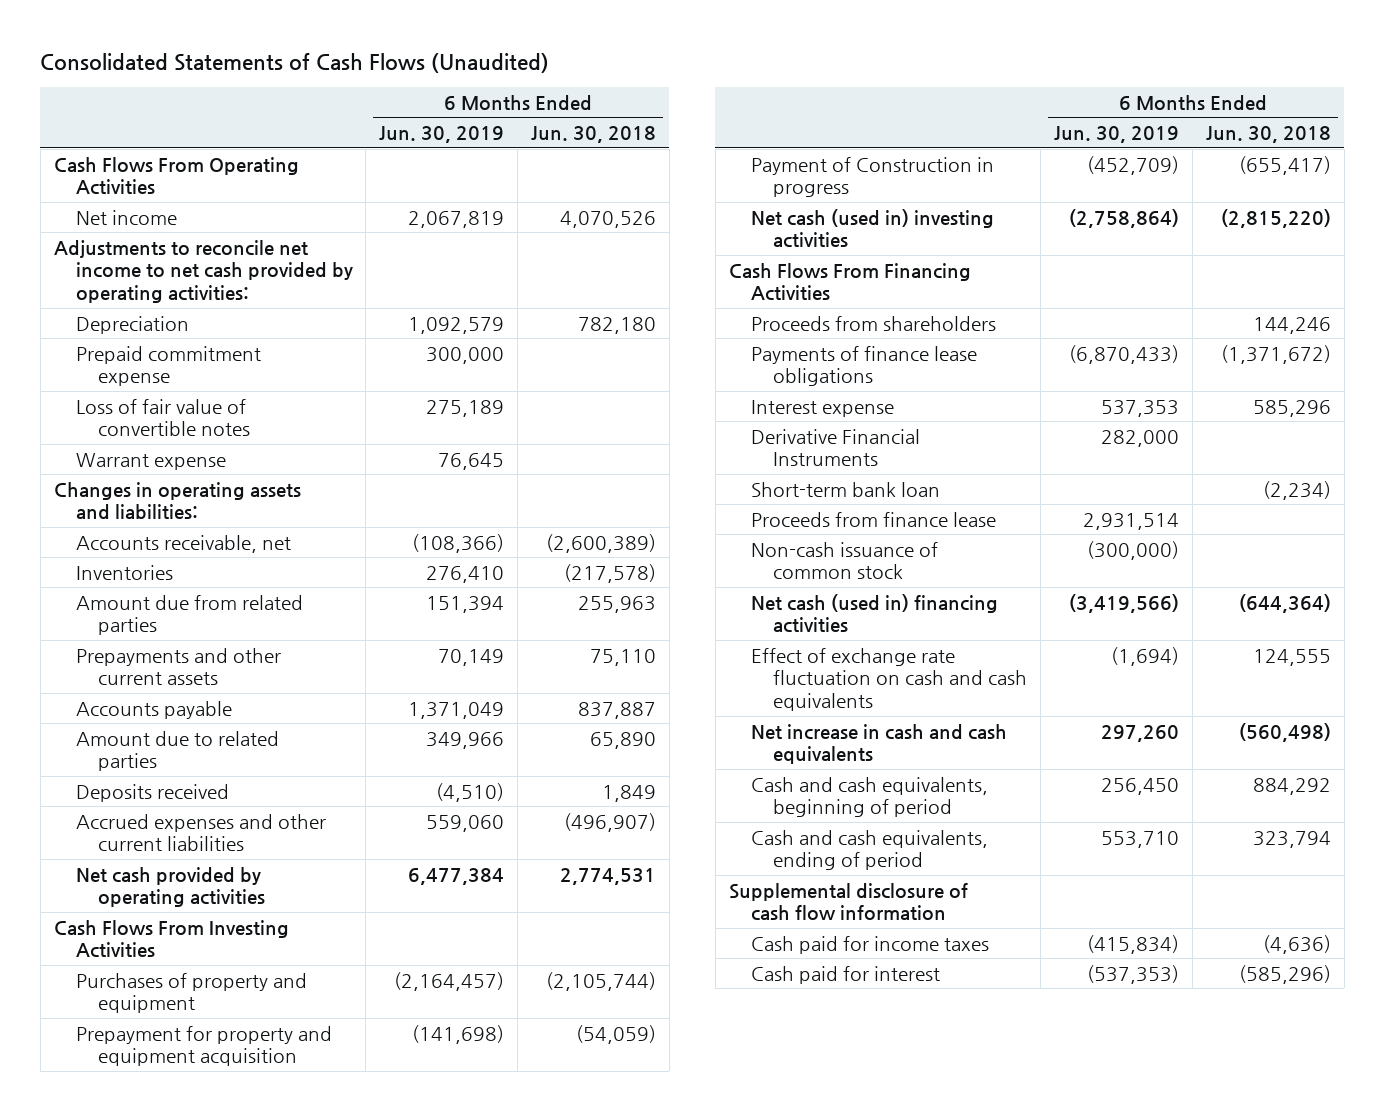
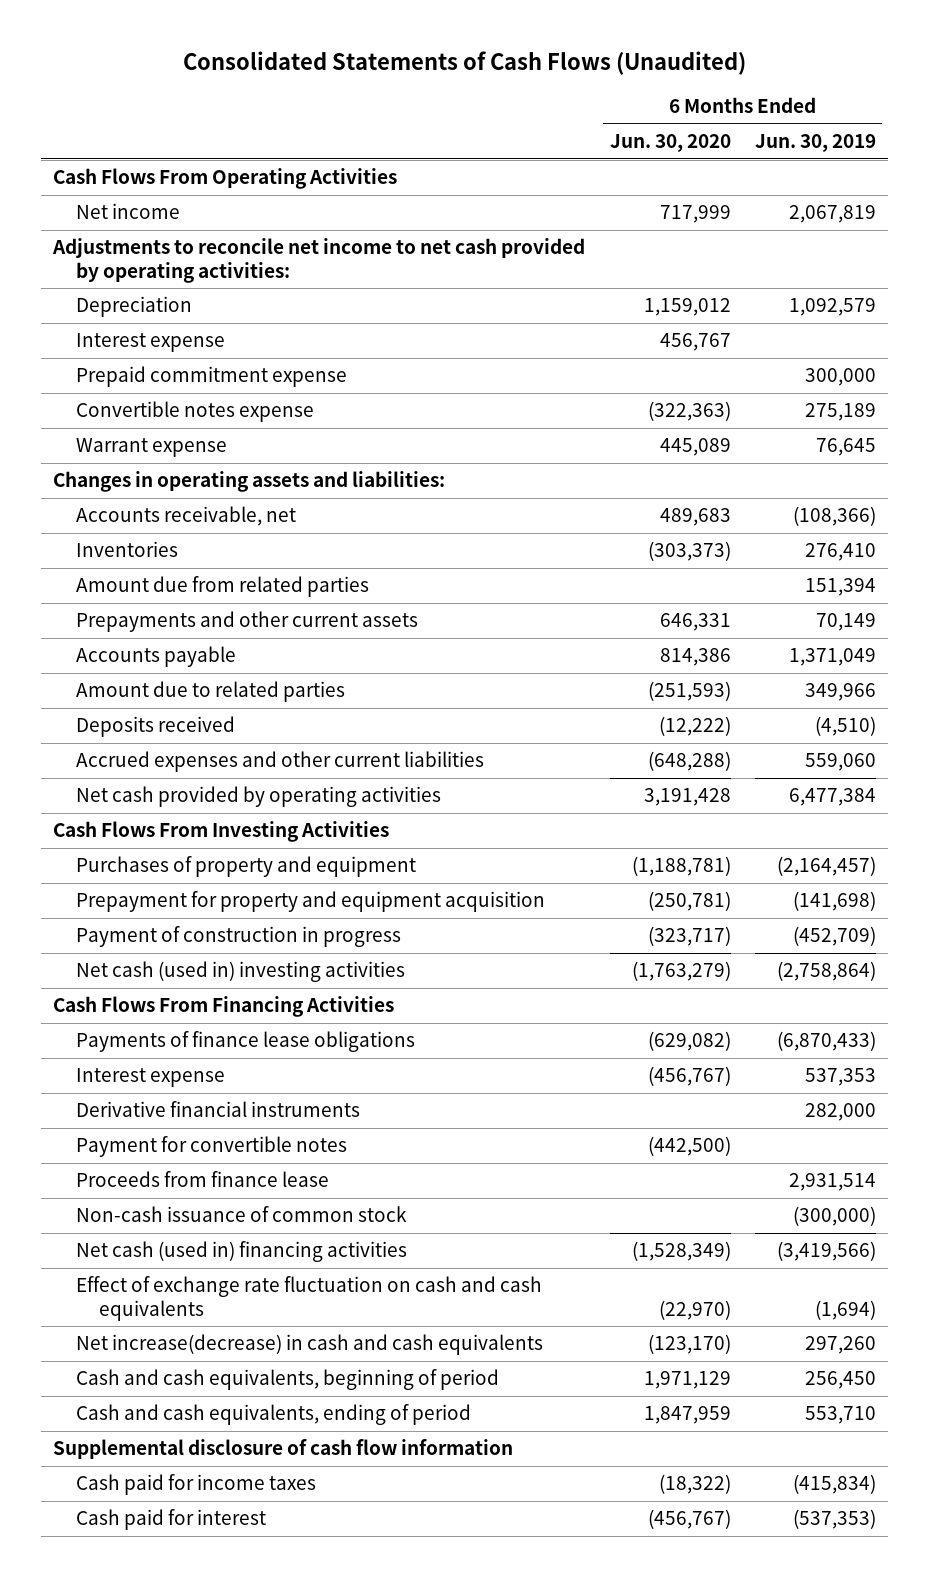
[530,126,656,144] Jun. 30, 2018 -> none
none -> [609,134,731,153] Jun. 30, 2020
none -> [75,333,225,353] Interest expense
[75,398,250,437] Loss of fair value of convertible notes -> [75,401,314,423] Convertible notes expense
[750,156,994,198] Payment of Construction in progress -> [75,926,401,948] Payment of construction in progress
[750,315,996,331] Proceeds from shareholders -> none
[750,481,940,497] Short-term bank loan -> none
[750,428,920,467] Derivative Financial Instruments -> [75,1101,360,1118] Derivative financial instruments
none -> [75,1136,347,1158] Payment for convertible notes
[750,723,1007,765] Net increase in cash and cash equivalents -> [75,1334,543,1356] Net increase(decrease) in cash and cash equivalents

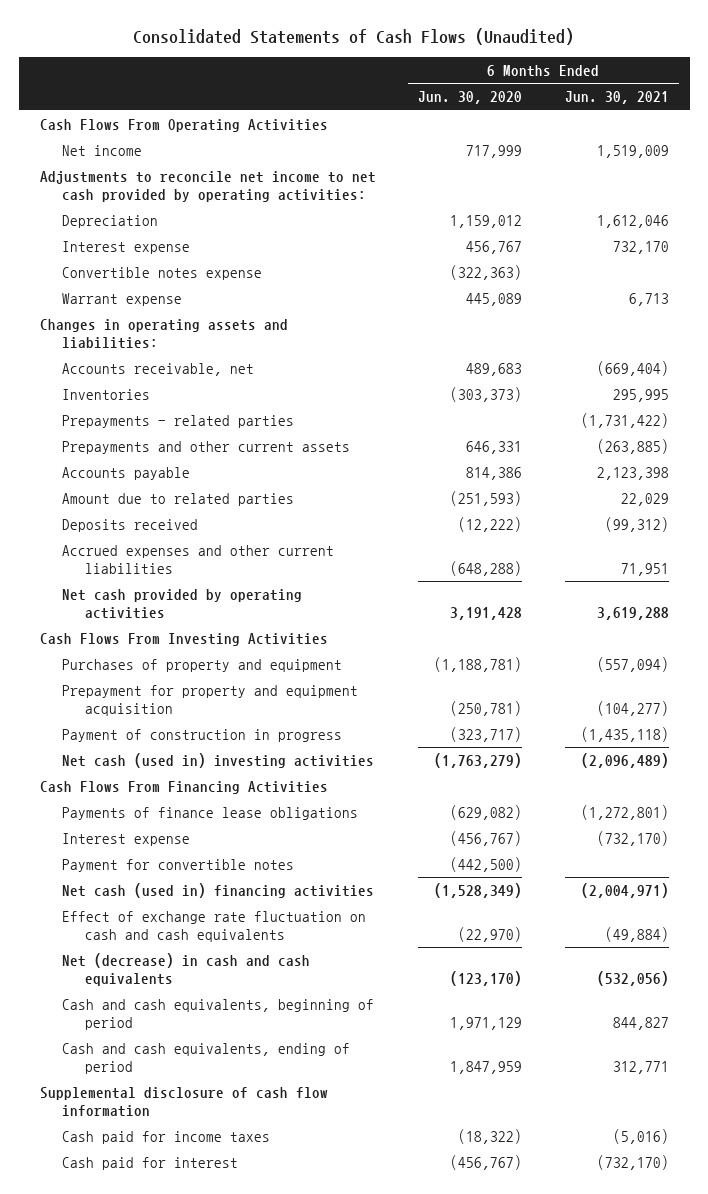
[755,134,877,153] Jun. 30, 2019 -> none
none -> [564,91,669,105] Jun. 30, 2021
[75,366,347,388] Prepaid commitment expense -> none
[75,576,369,598] Amount due from related parties -> [62,414,295,428] Prepayments - related parties
[75,1101,360,1118] Derivative financial instruments -> none
[75,1171,329,1188] Proceeds from finance lease -> none
[75,1206,407,1223] Non-cash issuance of common stock -> none
[75,1334,543,1356] Net increase(decrease) in cash and cash equivalents -> [62,952,311,986] Net (decrease) in cash and cash equivalents

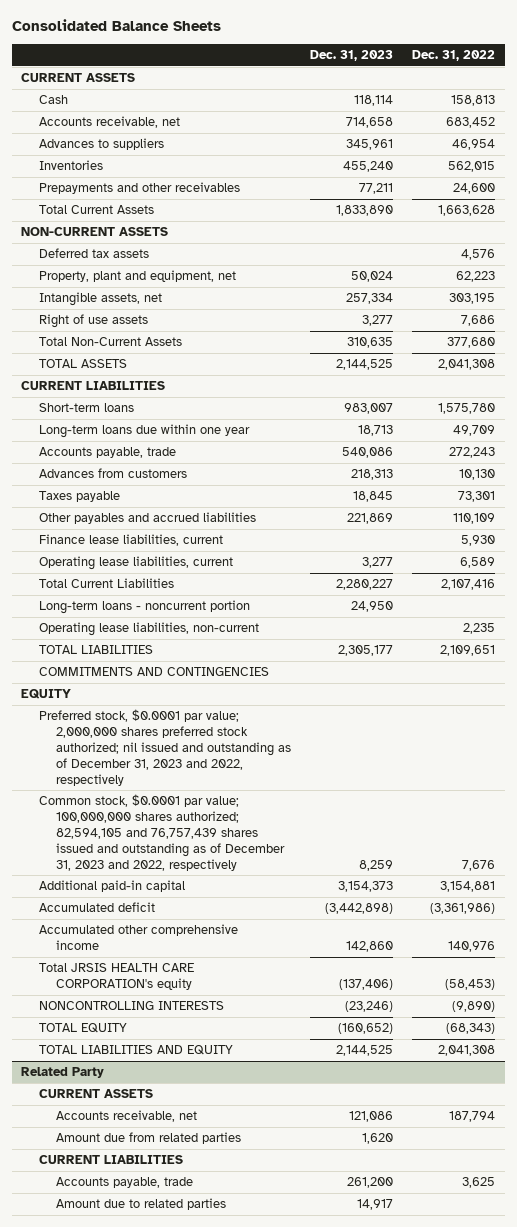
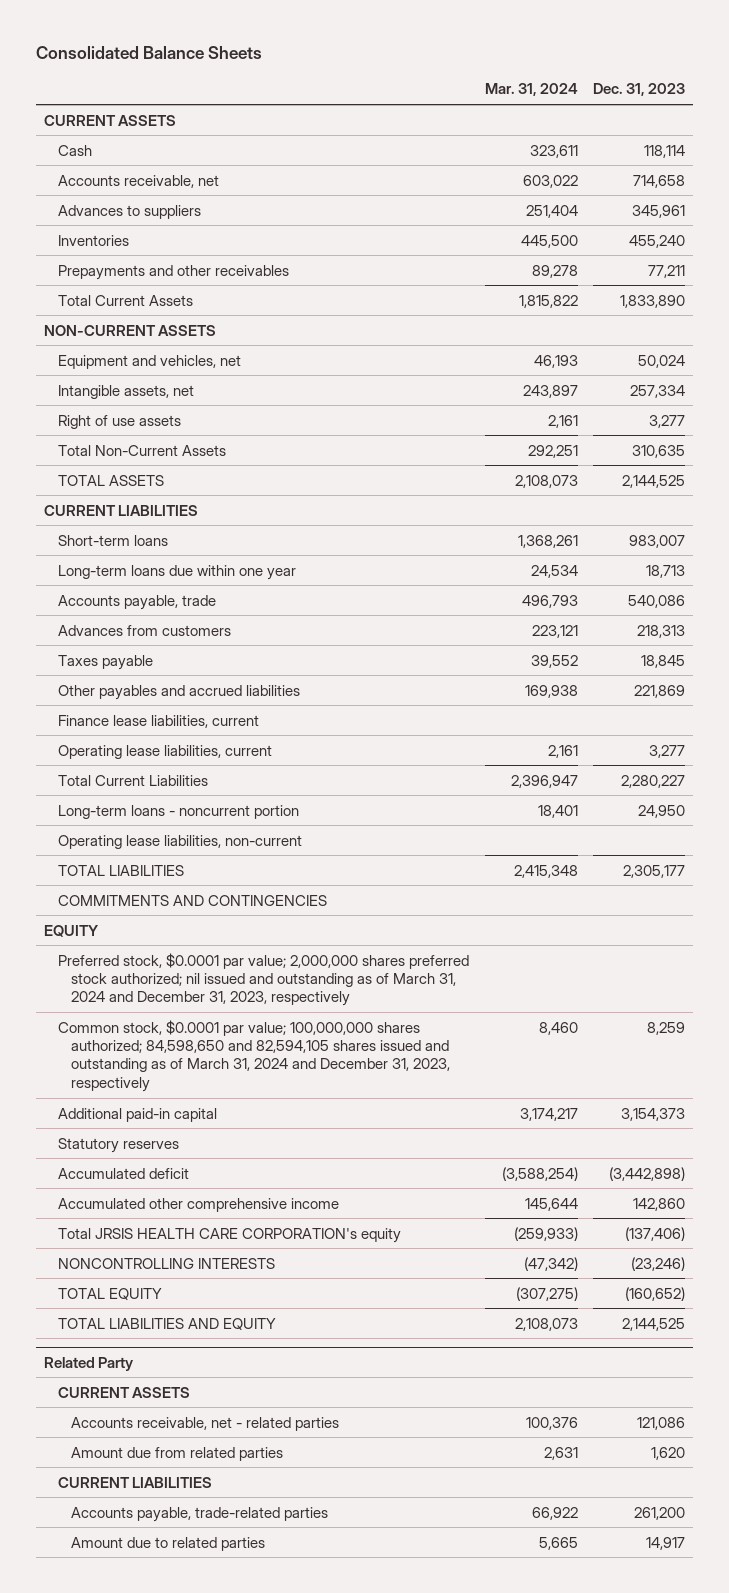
[412,50,496,62] Dec. 31, 2022 -> none
none -> [484,83,578,97] Mar. 31, 2024
[38,248,149,259] Deferred tax assets -> none
[38,270,236,283] Property, plant and equipment, net -> [57,354,241,369] Equipment and vehicles, net
[38,709,292,786] Preferred stock, $0.0001 par value; 2,000,000 shares preferred stock authorized; nil issued and outstanding as of December 31, 2023 and 2022, respectively -> [57,952,469,1007] Preferred stock, $0.0001 par value; 2,000,000 shares preferred stock authorized; nil issued and outstanding as of March 31, 2024 and December 31, 2023, respectively
[38,794,286,871] Common stock, $0.0001 par value; 100,000,000 shares authorized; 82,594,105 and 76,757,439 shares issued and outstanding as of December 31, 2023 and 2022, respectively -> [57,1019,451,1092] Common stock, $0.0001 par value; 100,000,000 shares authorized; 84,598,650 and 82,594,105 shares issued and outstanding as of March 31, 2024 and December 31, 2023, respectively
none -> [57,1137,179,1153] Statutory reserves
[56,1110,198,1123] Accounts receivable, net -> [71,1416,340,1431] Accounts receivable, net - related parties
[56,1177,194,1189] Accounts payable, trade -> [71,1506,329,1522] Accounts payable, trade-related parties

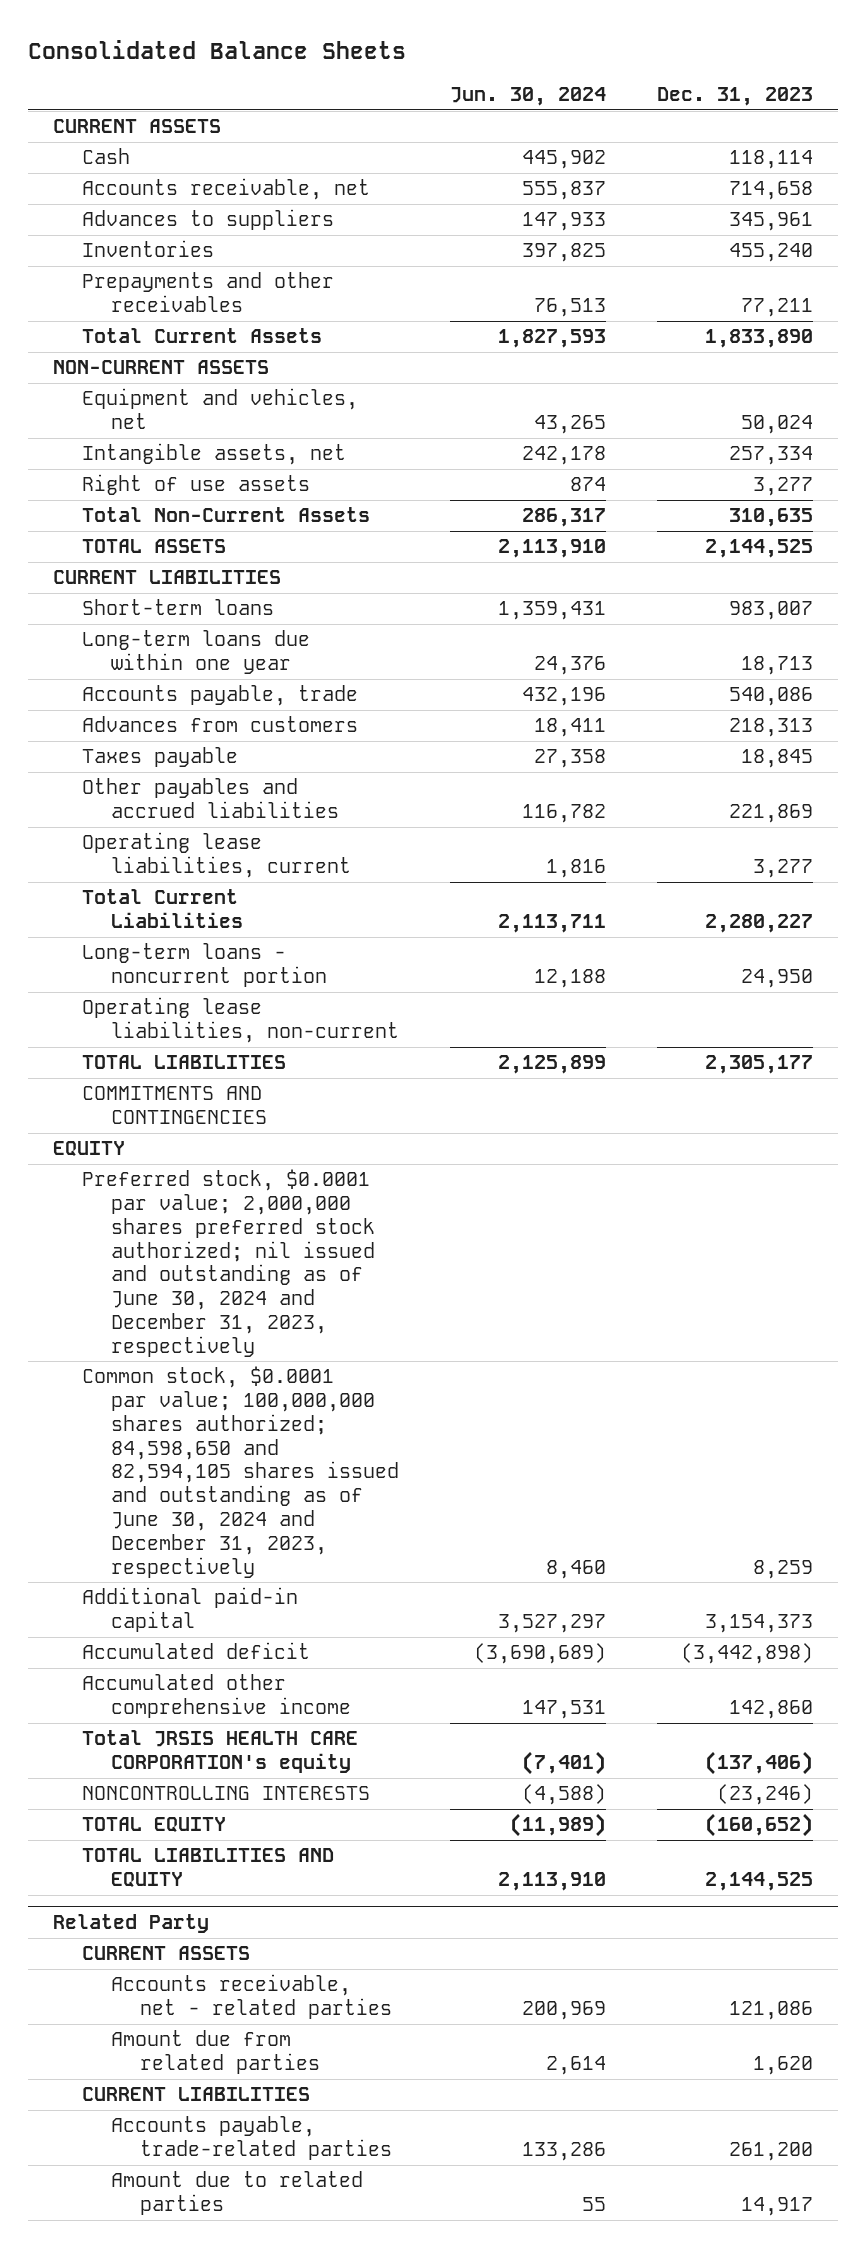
[484,83,578,97] Mar. 31, 2024 -> none
none -> [449,87,606,107] Jun. 30, 2024
[57,714,259,728] Finance lease liabilities, current -> none
[57,952,469,1007] Preferred stock, $0.0001 par value; 2,000,000 shares preferred stock authorized; nil issued and outstanding as of March 31, 2024 and December 31, 2023, respectively -> [82,1169,375,1357] Preferred stock, $0.0001 par value; 2,000,000 shares preferred stock authorized; nil issued and outstanding as of June 30, 2024 and December 31, 2023, respectively
[57,1019,451,1092] Common stock, $0.0001 par value; 100,000,000 shares authorized; 84,598,650 and 82,594,105 shares issued and outstanding as of March 31, 2024 and December 31, 2023, respectively -> [82,1366,399,1578] Common stock, $0.0001 par value; 100,000,000 shares authorized; 84,598,650 and 82,594,105 shares issued and outstanding as of June 30, 2024 and December 31, 2023, respectively
[57,1137,179,1153] Statutory reserves -> none

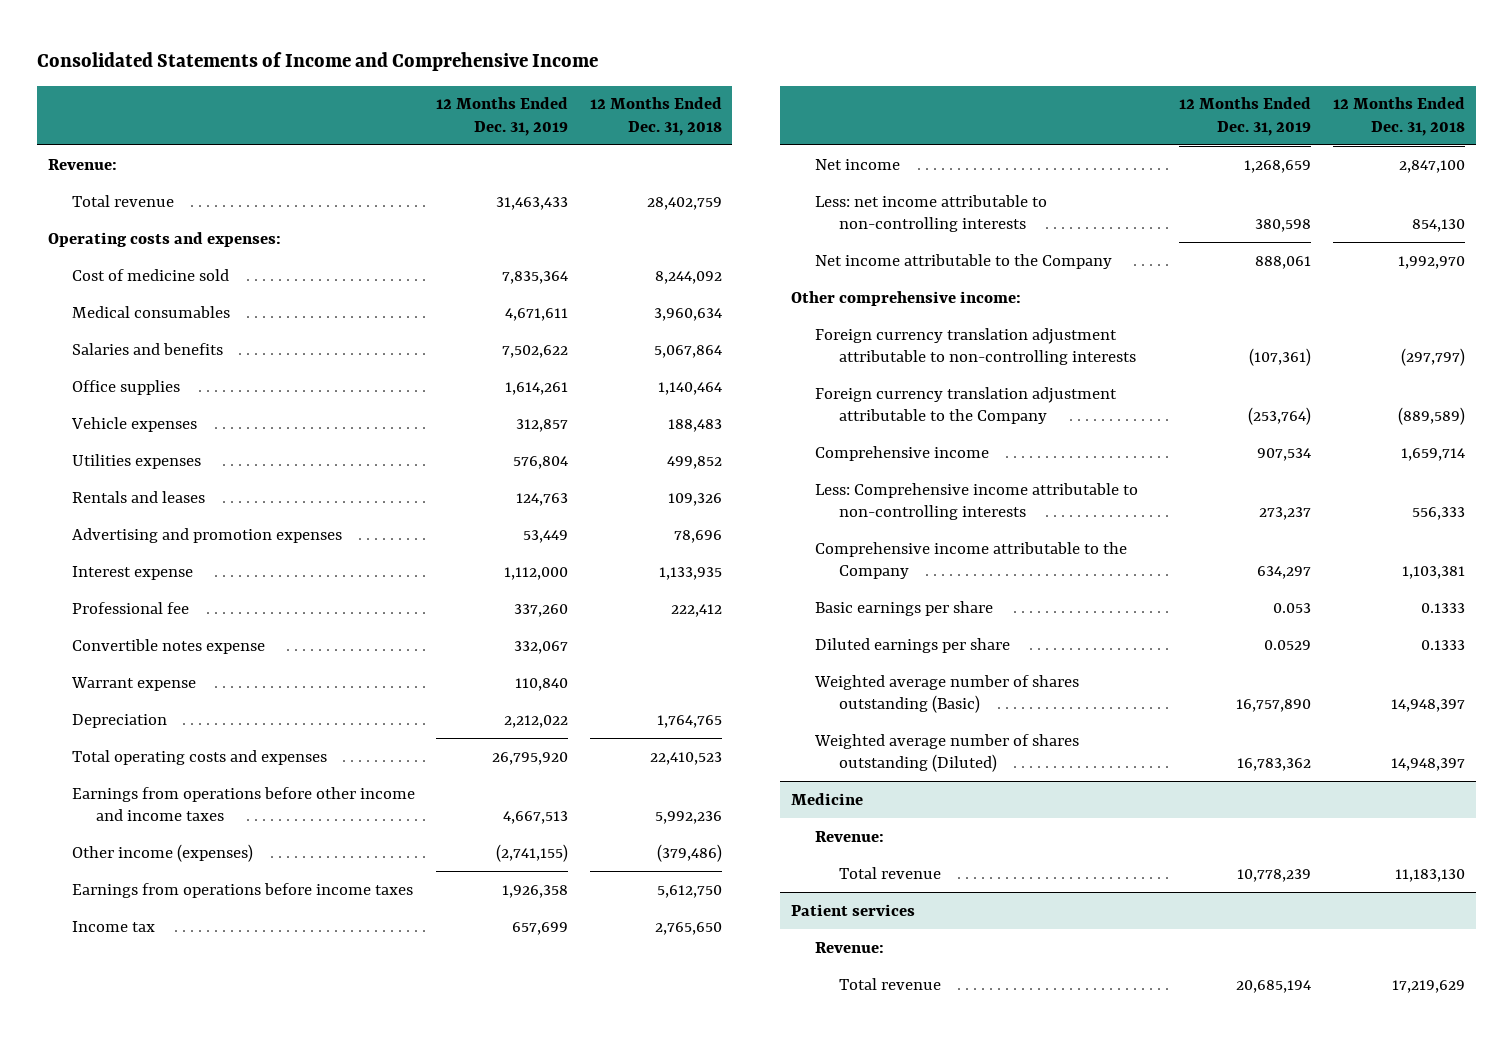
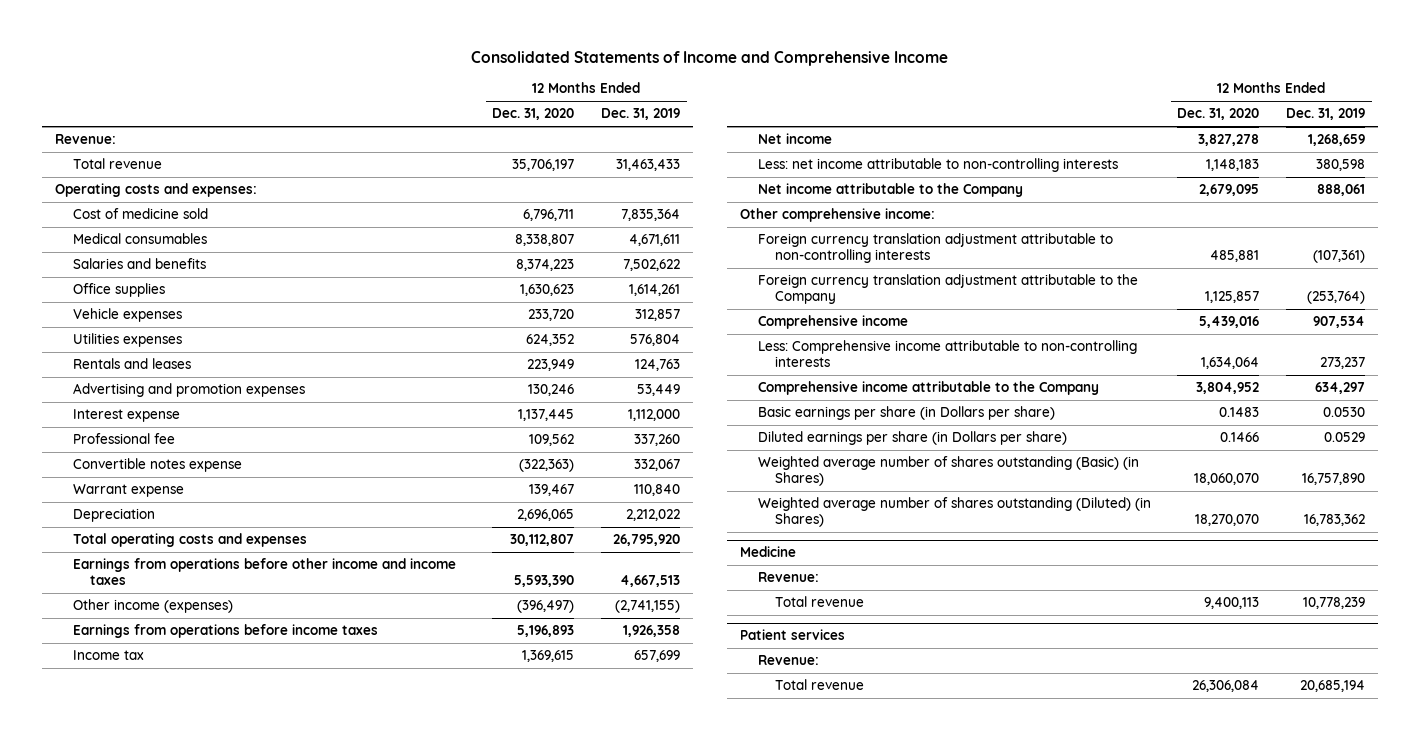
[589,97,722,136] 12 Months Ended Dec. 31, 2018 -> none
none -> [492,108,575,121] Dec. 31, 2020
[815,600,994,616] Basic earnings per share -> [757,406,1055,421] Basic earnings per share (in Dollars per share)
[1273,602,1312,613] 0.053 -> [1322,407,1365,418] 0.0530
[815,637,1011,653] Diluted earnings per share -> [757,431,1067,446] Diluted earnings per share (in Dollars per share)
[814,674,1080,714] Weighted average number of shares outstanding (Basic) -> [757,456,1139,487] Weighted average number of shares outstanding (Basic) (in Shares)
[814,733,1080,773] Weighted average number of shares outstanding (Diluted) -> [757,497,1151,528] Weighted average number of shares outstanding (Diluted) (in Shares)

